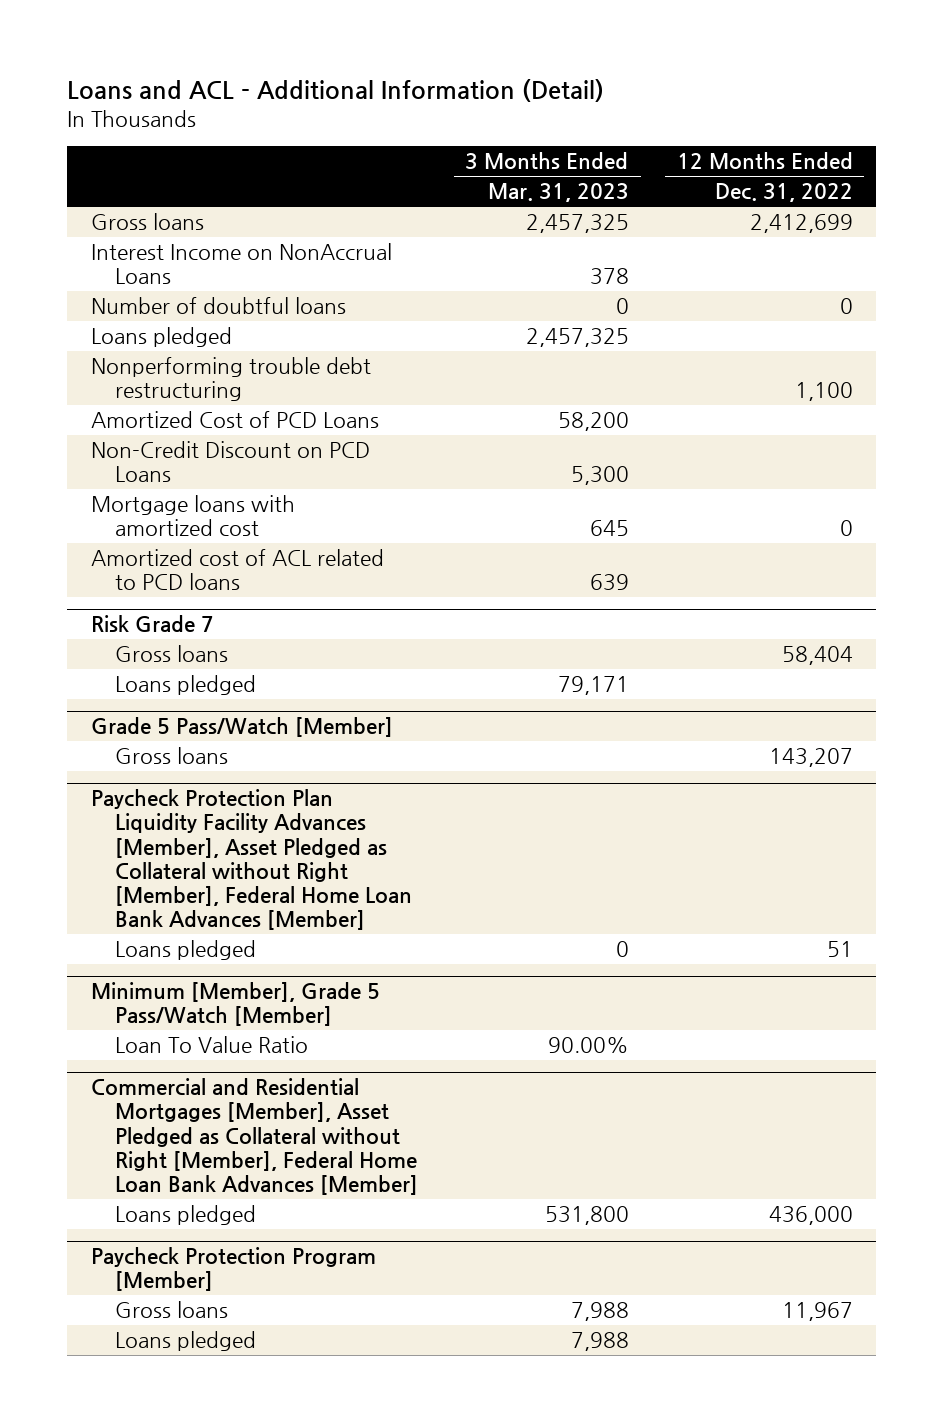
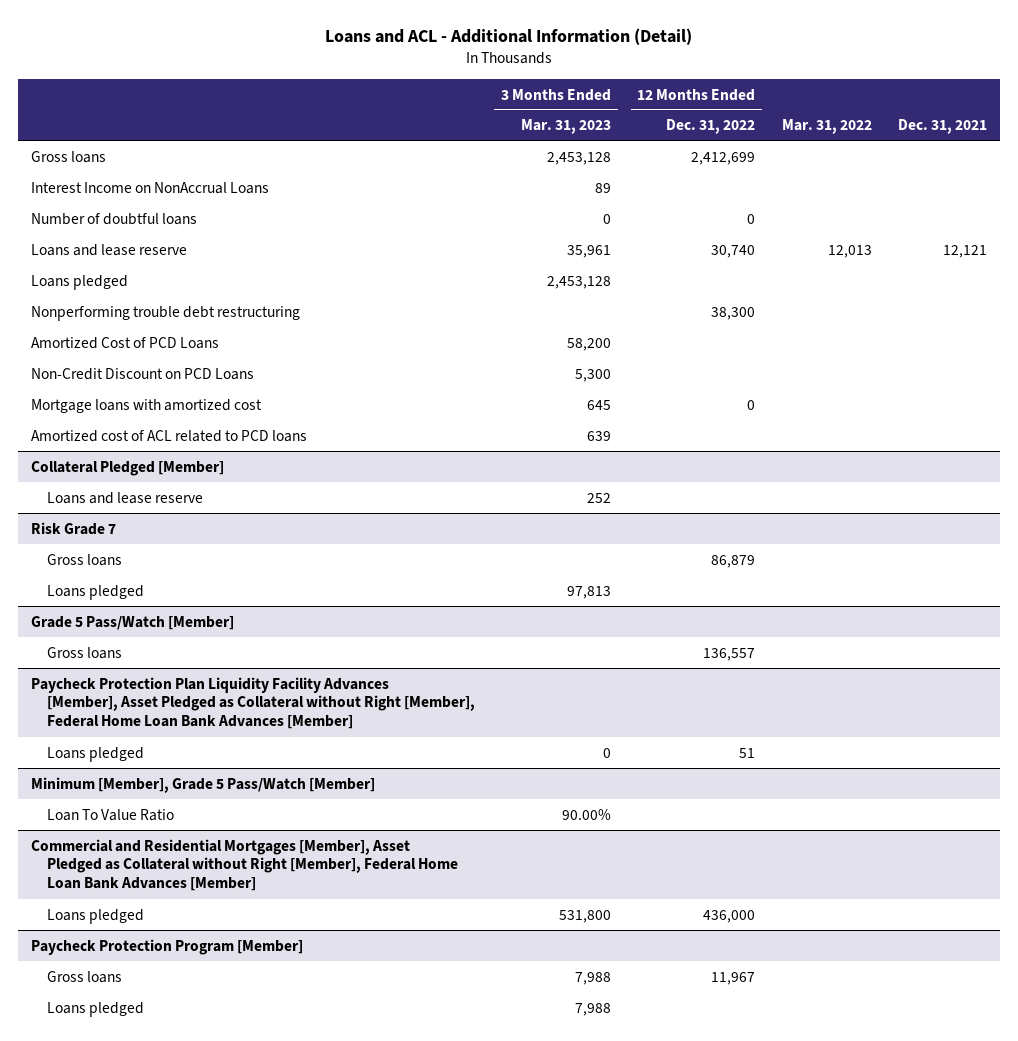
none -> [781,119,872,135] Mar. 31, 2022
none -> [898,119,988,135] Dec. 31, 2021
[525,214,629,234] 2,457,325 -> [547,151,612,165] 2,453,128
[589,268,629,286] 378 -> [595,182,612,193] 89
none -> [31,243,188,256] Loans and lease reserve
[525,328,629,348] 2,457,325 -> [547,275,612,289] 2,453,128
[794,382,853,402] 1,100 -> [711,306,756,320] 38,300
none -> [31,460,225,476] Collateral Pledged [Member]
none -> [46,491,203,504] Loans and lease reserve
[781,646,853,666] 58,404 -> [711,554,756,568] 86,879
[557,676,629,696] 79,171 -> [567,585,612,599] 97,813
[768,748,853,768] 143,207 -> [703,647,756,661] 136,557

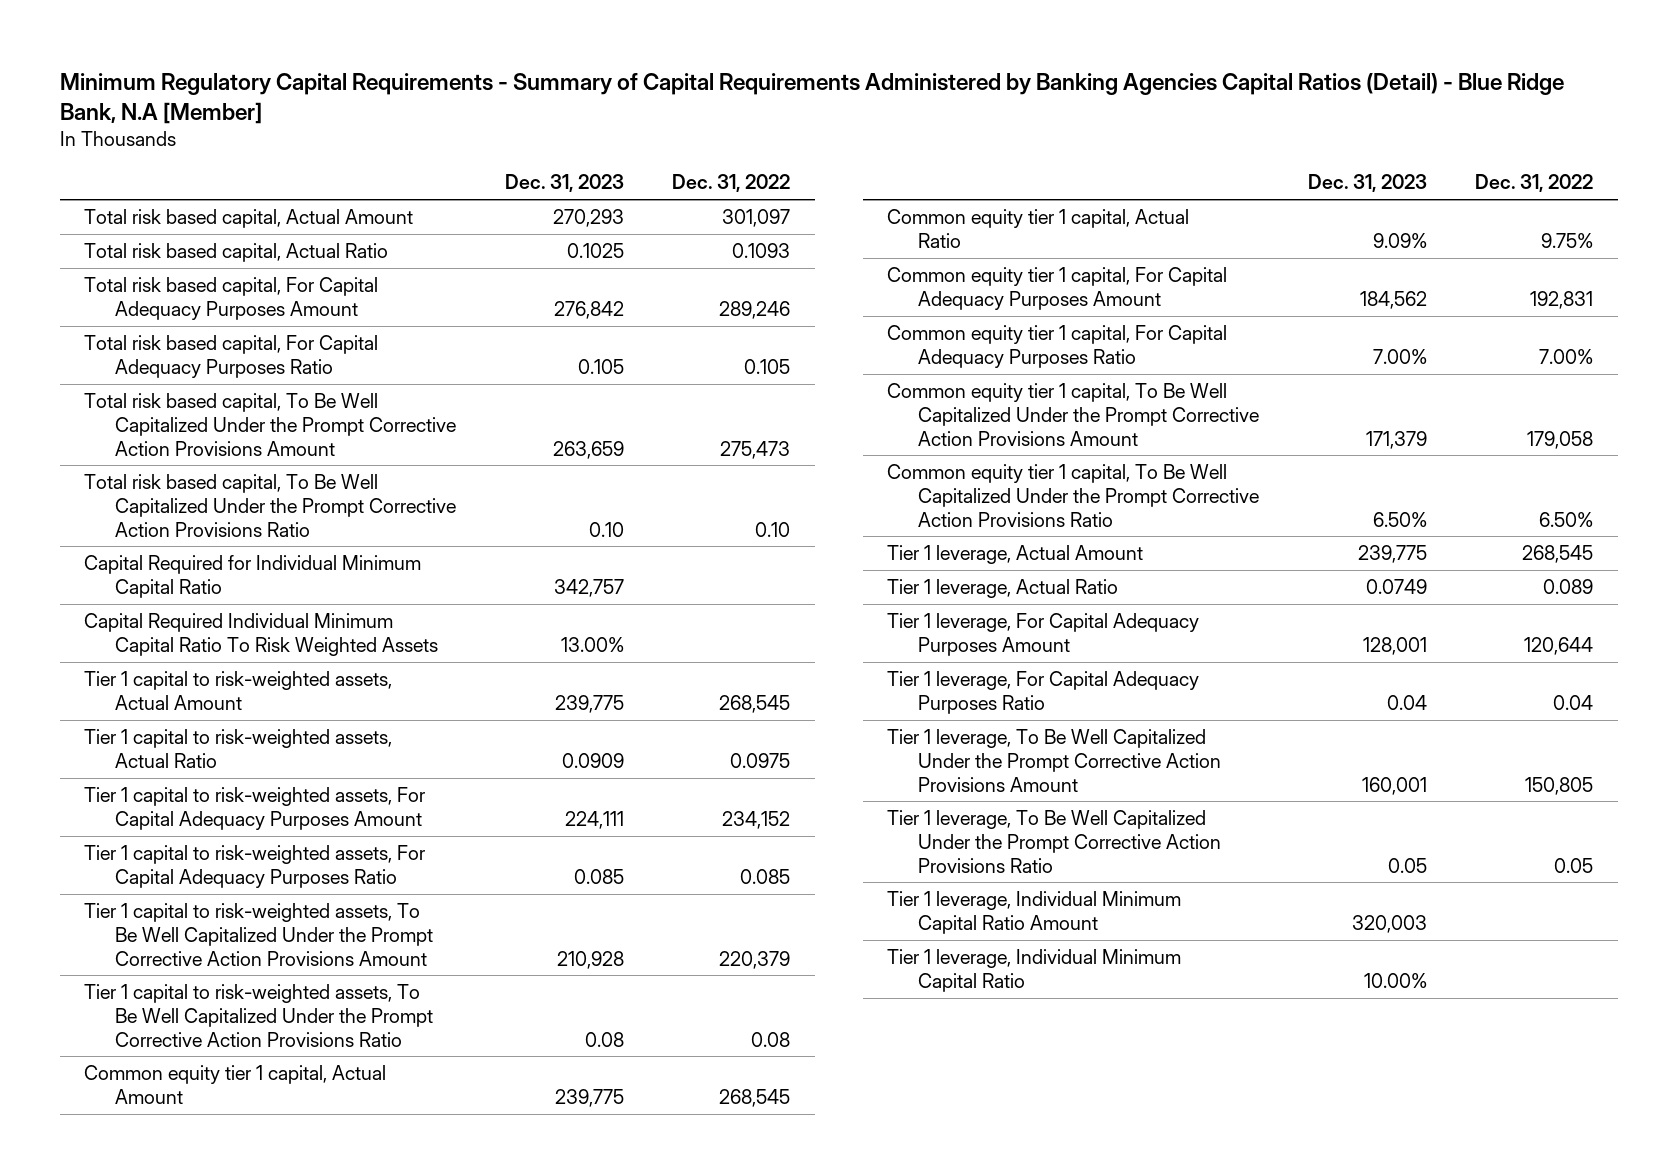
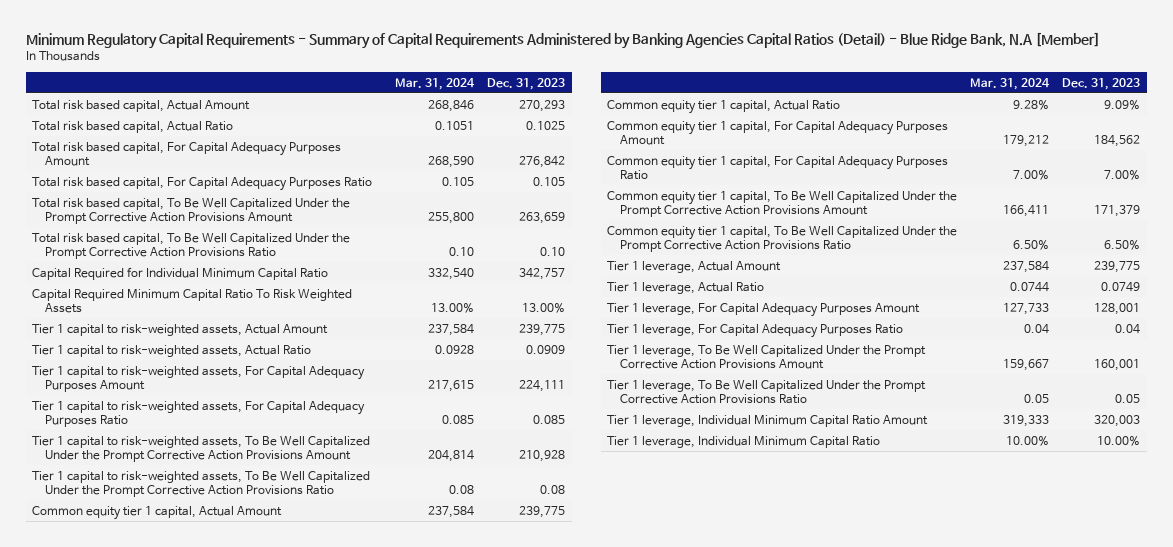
[672,174,791,193] Dec. 31, 2022 -> none
none -> [395,77,476,90] Mar. 31, 2024
[84,612,438,656] Capital Required Individual Minimum Capital Ratio To Risk Weighted Assets -> [32,288,353,313] Capital Required Minimum Capital Ratio To Risk Weighted Assets

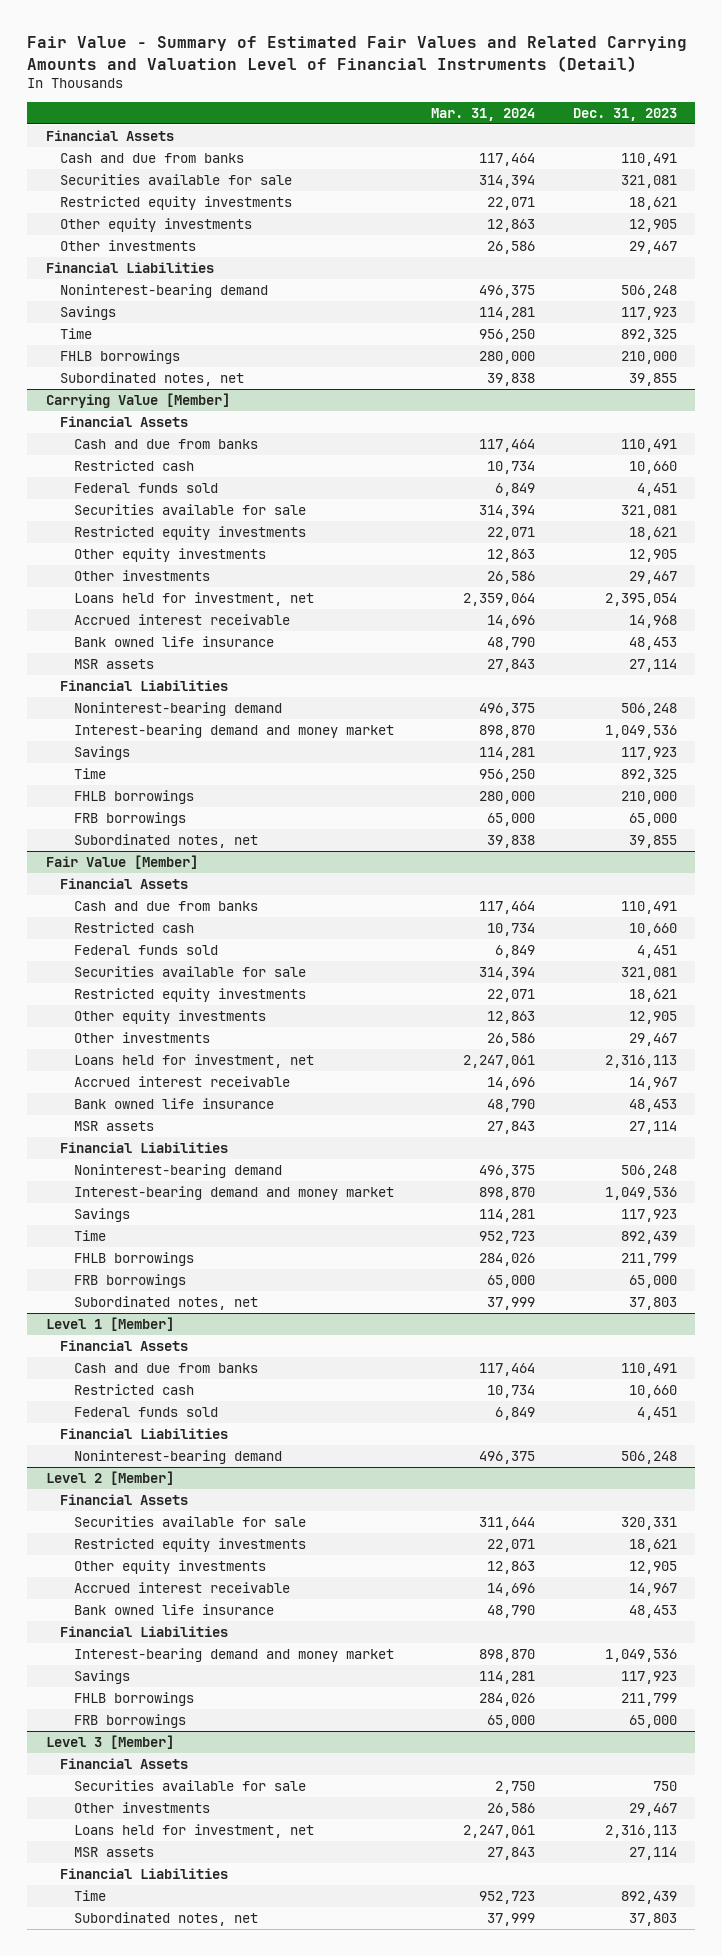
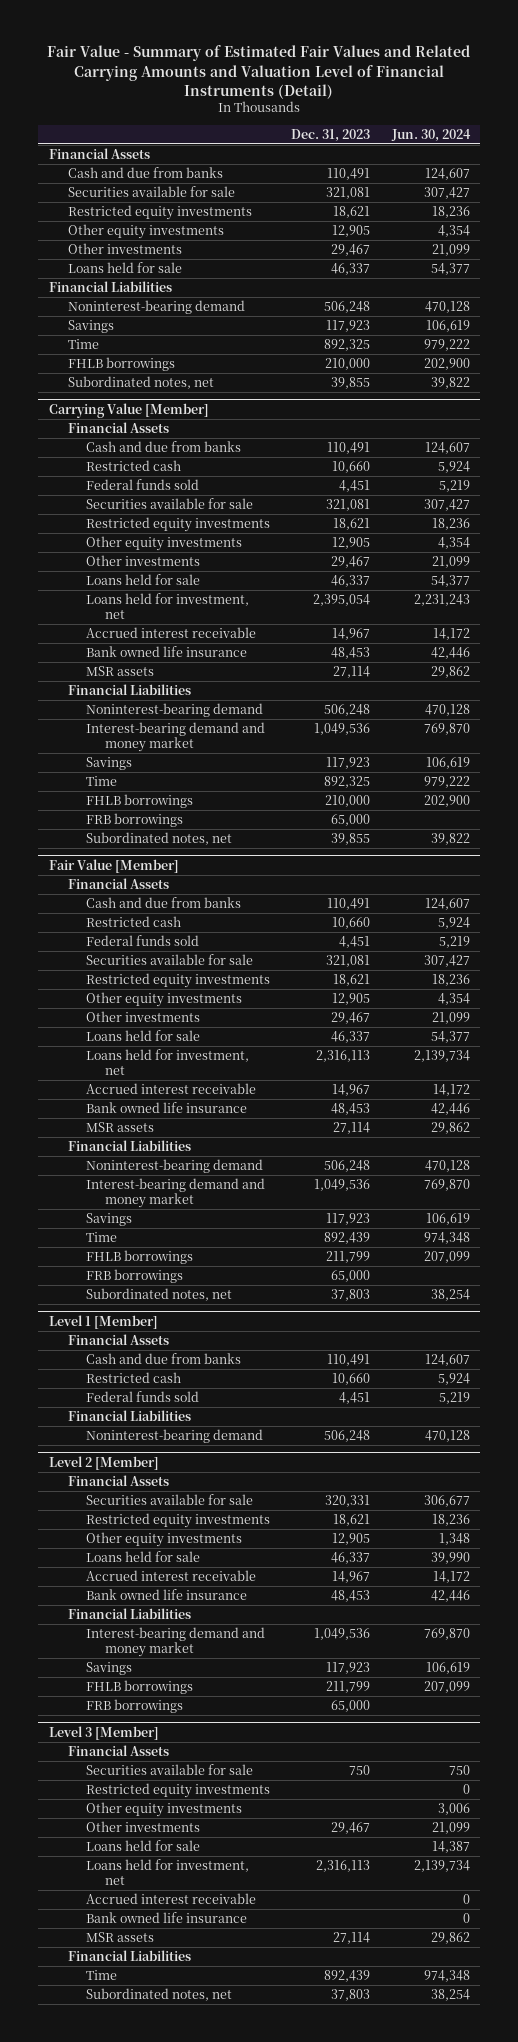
[431,108,536,122] Mar. 31, 2024 -> none
none -> [390,128,471,142] Jun. 30, 2024
none -> [67,262,182,274] Loans held for sale
none -> [86,574,201,586] Loans held for sale
[628,614,677,628] 14,968 -> [332,628,371,641] 14,967
none -> [86,1030,201,1042] Loans held for sale
none -> [86,1551,201,1563] Loans held for sale
none -> [86,1783,271,1799] Restricted equity investments
none -> [86,1802,243,1818] Other equity investments
none -> [86,1840,201,1852] Loans held for sale
none -> [86,1893,257,1905] Accrued interest receivable
none -> [86,1912,248,1924] Bank owned life insurance

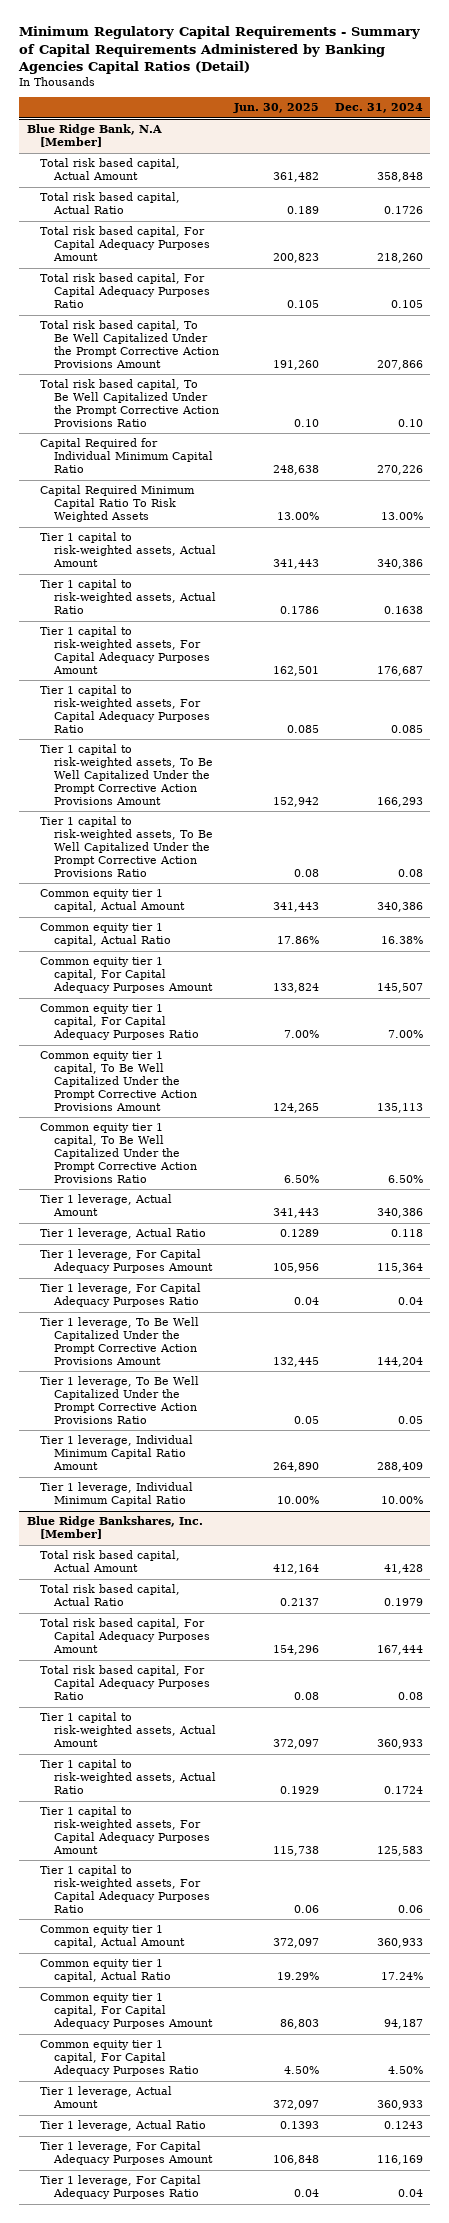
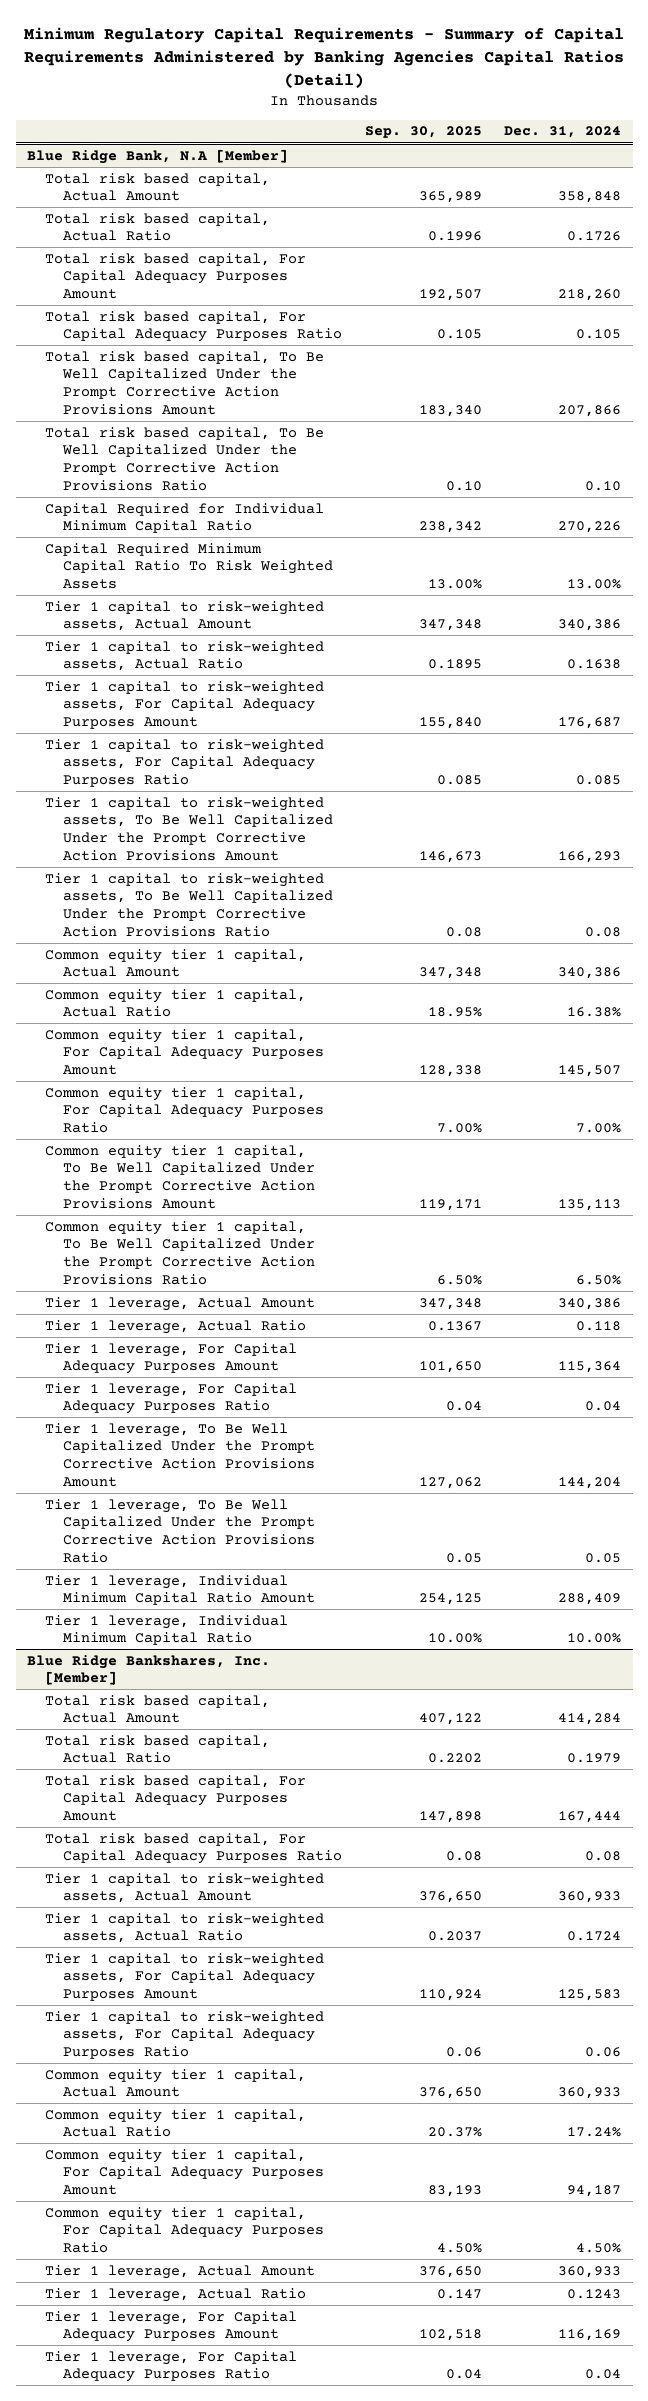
[233,103,320,114] Jun. 30, 2025 -> none
none -> [364,126,482,139] Sep. 30, 2025
[383,1564,423,1575] 41,428 -> [558,1713,622,1726] 414,284

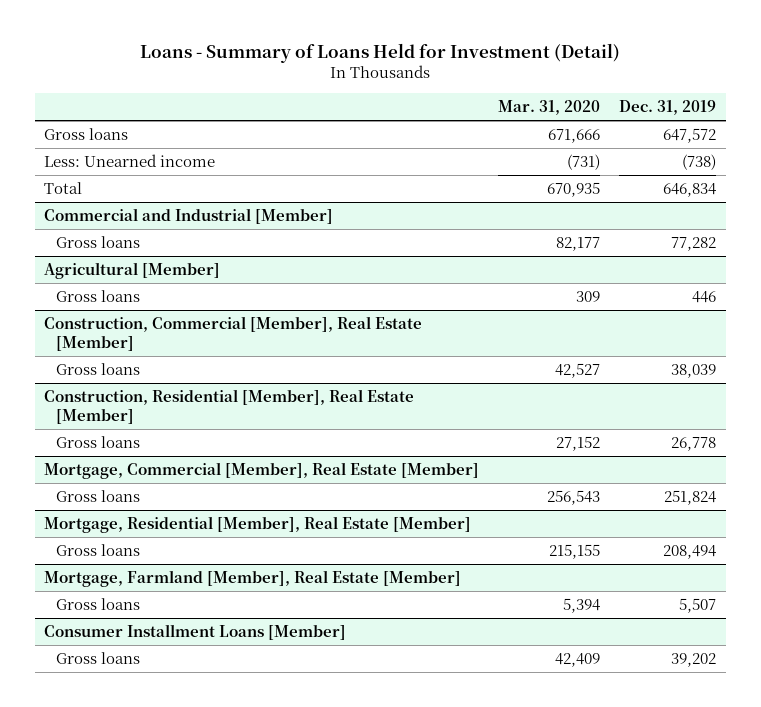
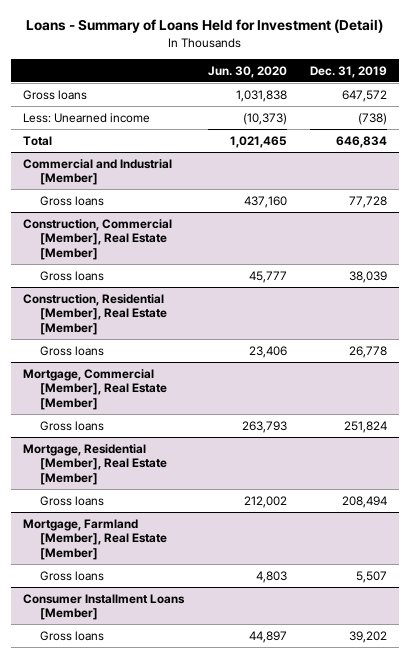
[498,100,601,116] Mar. 31, 2020 -> none
none -> [207,65,287,78] Jun. 30, 2020
[44,261,221,279] Agricultural [Member] -> none
[55,289,140,302] Gross loans -> none
[671,236,717,251] 77,282 -> [349,195,388,208] 77,728

